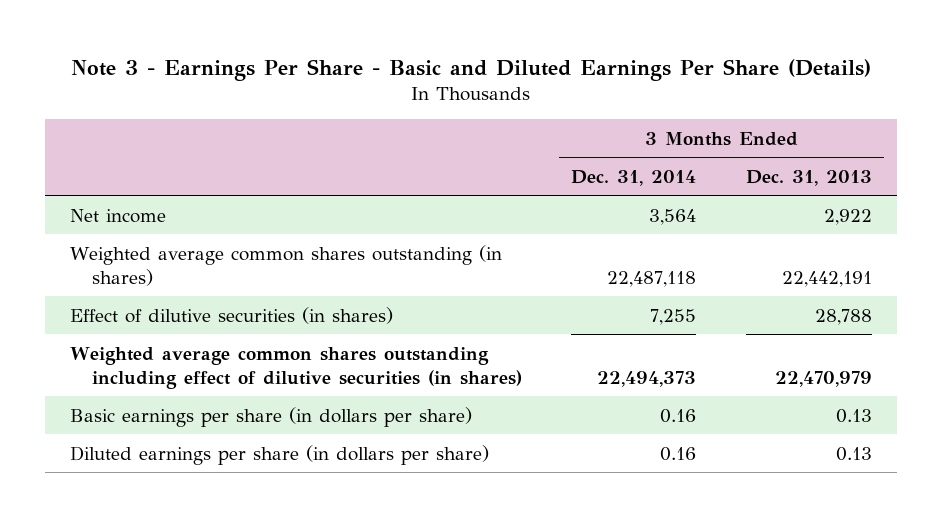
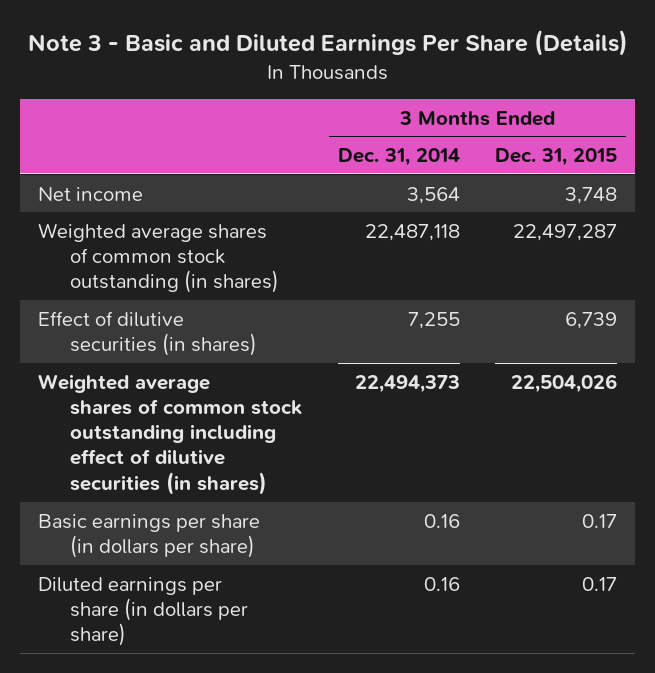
[71,58,872,81] Note 3 - Earnings Per Share - Basic and Diluted Earnings Per Share (Details) -> [27,30,628,57] Note 3 - Basic and Diluted Earnings Per Share (Details)
[745,169,872,186] Dec. 31, 2013 -> none
none -> [495,148,618,167] Dec. 31, 2015
[70,244,503,286] Weighted average common shares outstanding (in shares) -> [37,222,280,294] Weighted average shares of common stock outstanding (in shares)
[70,346,522,389] Weighted average common shares outstanding including effect of dilutive securities (in shares) -> [37,373,303,495] Weighted average shares of common stock outstanding including effect of dilutive securities (in shares)

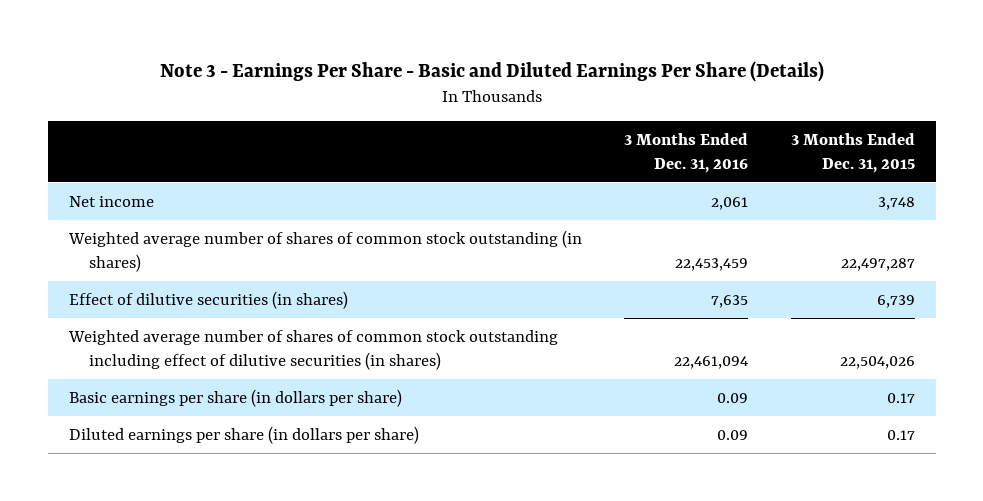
[27,30,628,57] Note 3 - Basic and Diluted Earnings Per Share (Details) -> [159,60,824,82] Note 3 - Earnings Per Share - Basic and Diluted Earnings Per Share (Details)
[337,148,460,167] Dec. 31, 2014 -> none
none -> [624,132,749,173] 3 Months Ended Dec. 31, 2016
[37,222,280,294] Weighted average shares of common stock outstanding (in shares) -> [67,230,582,272] Weighted average number of shares of common stock outstanding (in shares)
[37,373,303,495] Weighted average shares of common stock outstanding including effect of dilutive securities (in shares) -> [67,330,558,370] Weighted average number of shares of common stock outstanding including effect of dilutive securities (in shares)

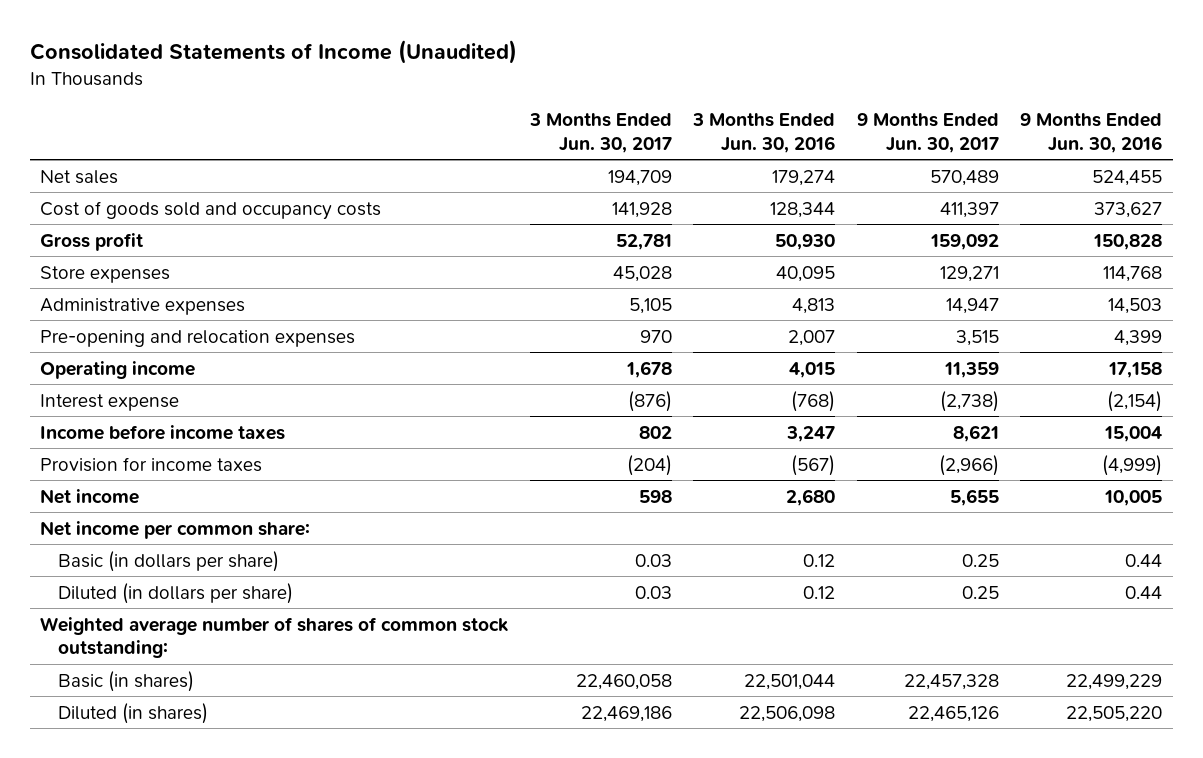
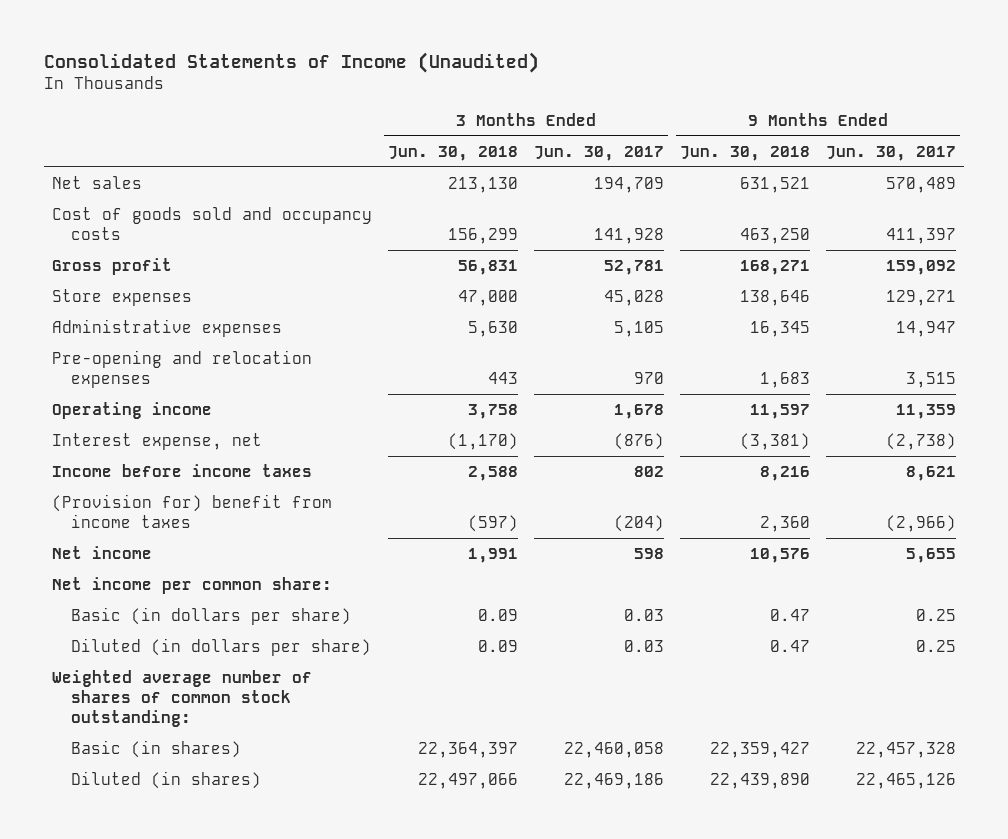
[692,112,836,153] 3 Months Ended Jun. 30, 2016 -> none
[1020,112,1163,153] 9 Months Ended Jun. 30, 2016 -> none
none -> [387,145,518,161] Jun. 30, 2018
none -> [679,145,810,161] Jun. 30, 2018
[40,393,180,411] Interest expense -> [51,432,262,450] Interest expense, net
[40,456,263,472] Provision for income taxes -> [51,493,332,528] (Provision for) benefit from income taxes

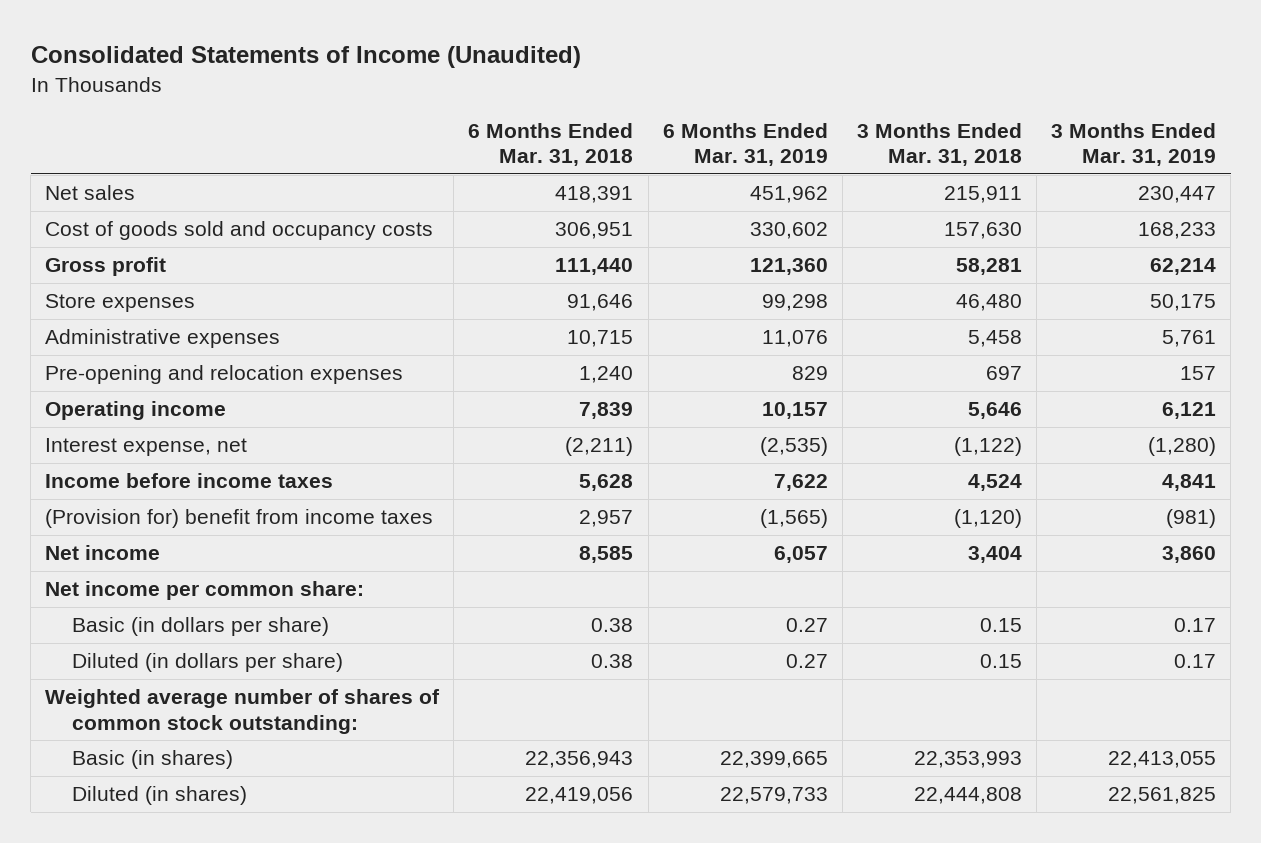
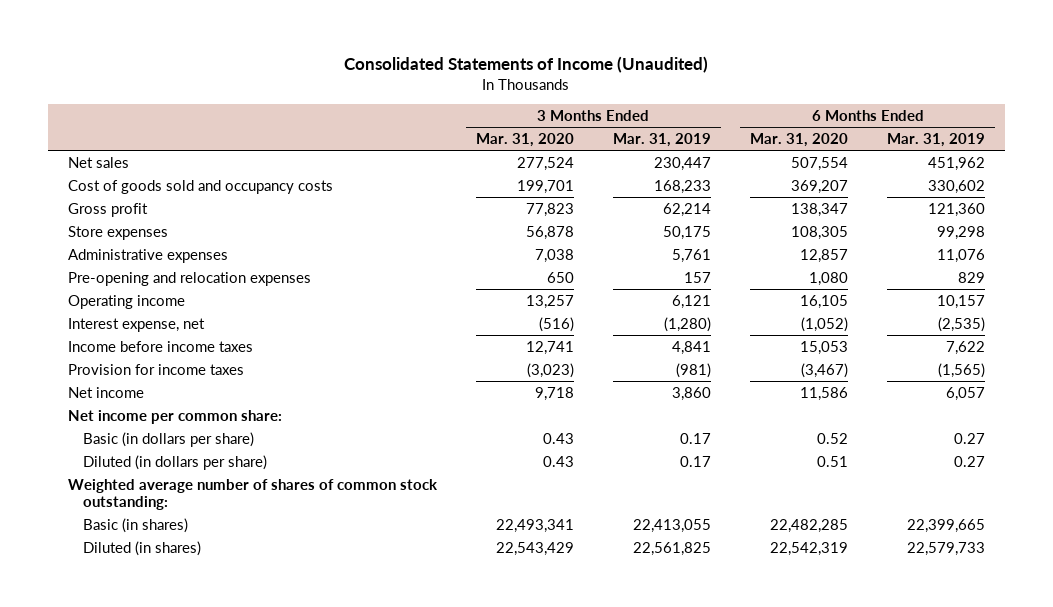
[468,122,634,167] 6 Months Ended Mar. 31, 2018 -> none
[856,122,1022,167] 3 Months Ended Mar. 31, 2018 -> none
none -> [475,132,574,147] Mar. 31, 2020
none -> [750,132,849,147] Mar. 31, 2020
[45,509,434,529] (Provision for) benefit from income taxes -> [67,363,244,375] Provision for income taxes

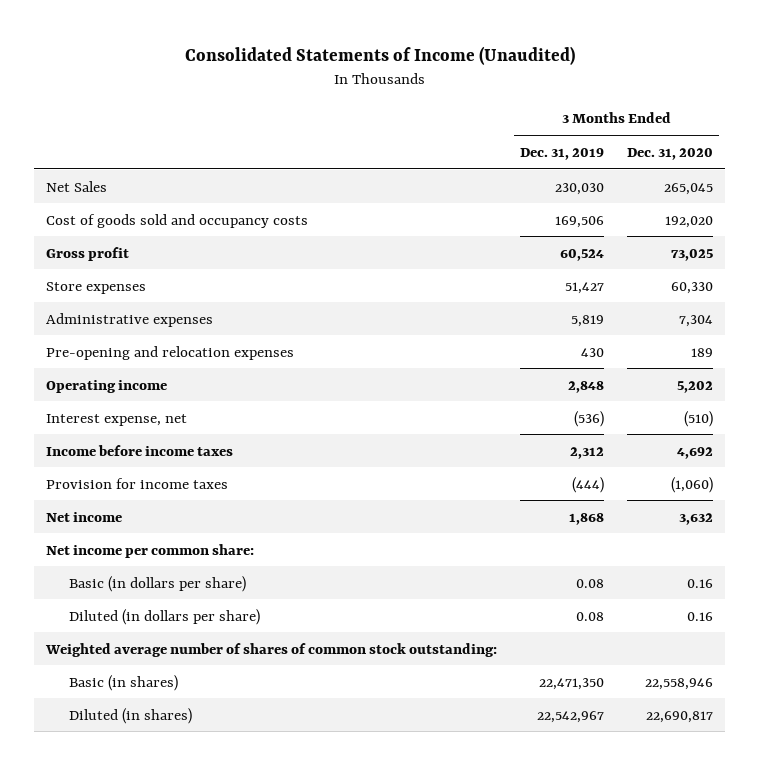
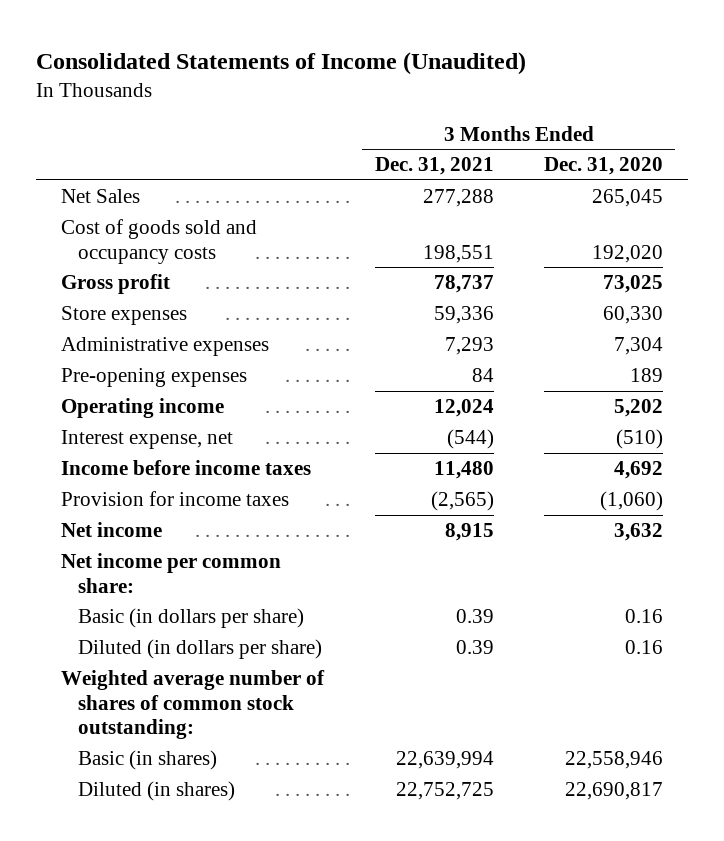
[520,147,605,160] Dec. 31, 2019 -> none
none -> [374,157,494,176] Dec. 31, 2021
[46,345,295,360] Pre-opening and relocation expenses -> [61,368,248,388] Pre-opening expenses

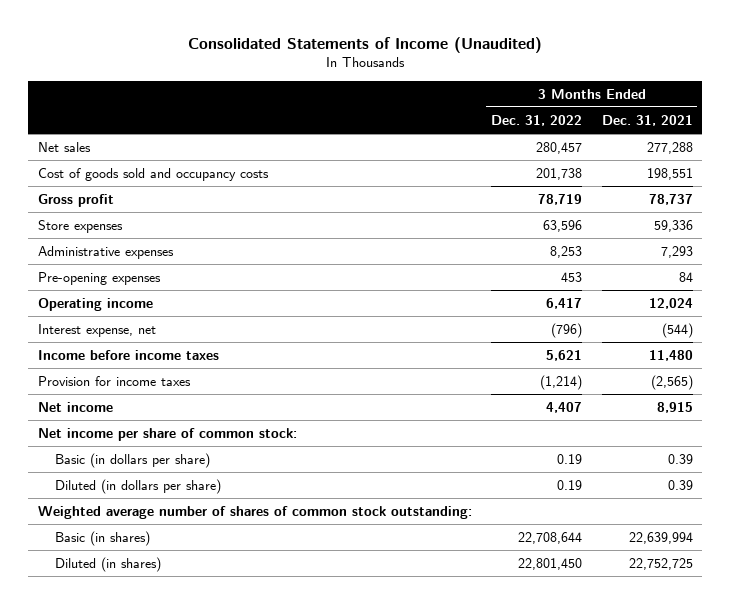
[543,157,663,176] Dec. 31, 2020 -> none
none -> [491,114,583,126] Dec. 31, 2022
[61,189,141,204] Net Sales -> [37,141,91,152] Net sales
[61,553,282,593] Net income per common share: -> [37,427,297,441] Net income per share of common stock:

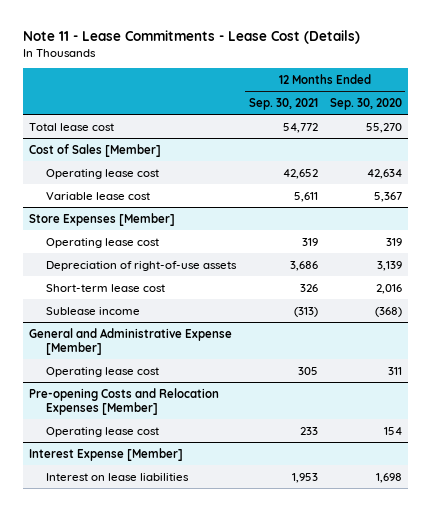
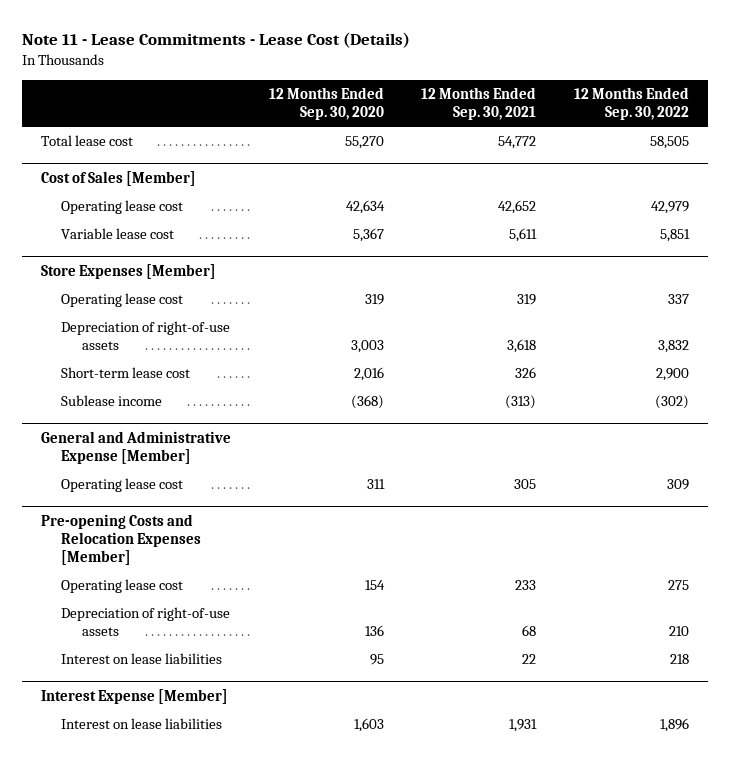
none -> [573,87,689,120] 12 Months Ended Sep. 30, 2022
[289,260,318,271] 3,686 -> [507,338,537,353] 3,618
[376,260,402,271] 3,139 -> [350,339,384,353] 3,003
none -> [61,607,231,636] Depreciation of right-of-use assets
none -> [61,653,223,665] Interest on lease liabilities
[291,472,318,483] 1,953 -> [509,719,538,733] 1,931
[375,472,402,483] 1,698 -> [353,718,384,733] 1,603

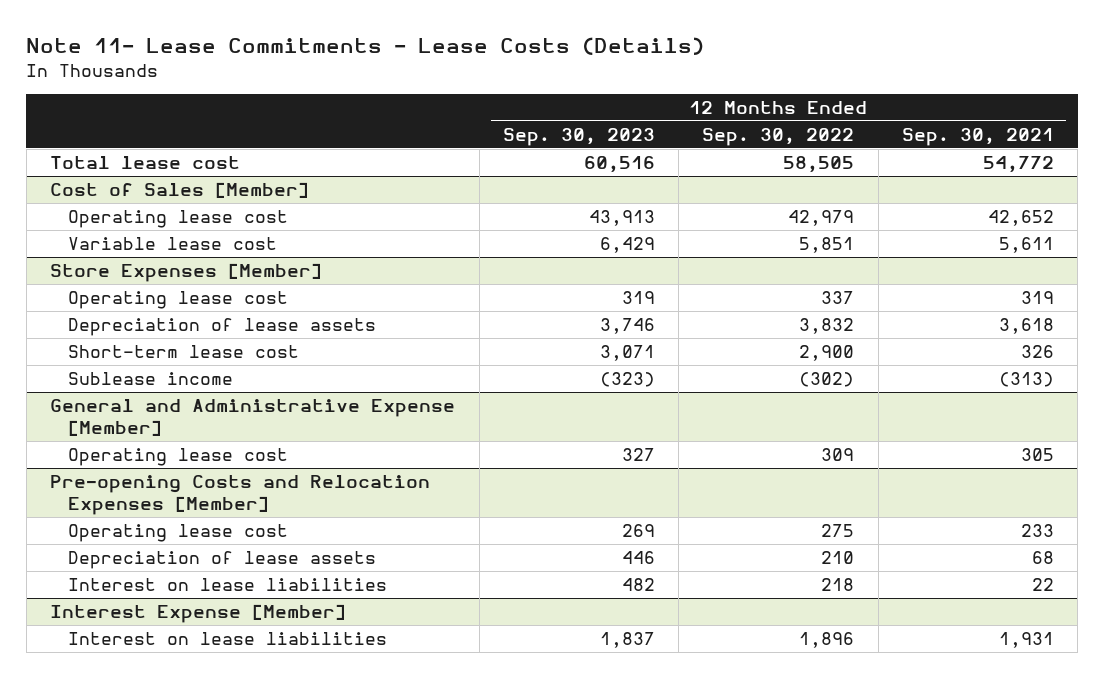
[22,32,411,49] Note 11 - Lease Commitments - Lease Cost (Details) -> [26,37,705,56] Note 11- Lease Commitments - Lease Costs (Details)
[268,87,384,120] 12 Months Ended Sep. 30, 2020 -> none
none -> [502,127,655,146] Sep. 30, 2023
[61,321,231,350] Depreciation of right-of-use assets -> [67,318,376,337] Depreciation of lease assets
[61,607,231,636] Depreciation of right-of-use assets -> [67,551,376,570] Depreciation of lease assets

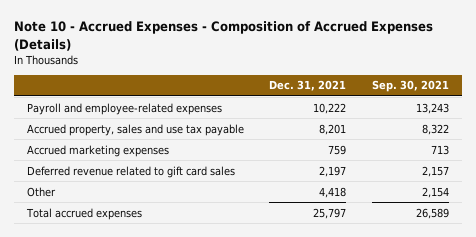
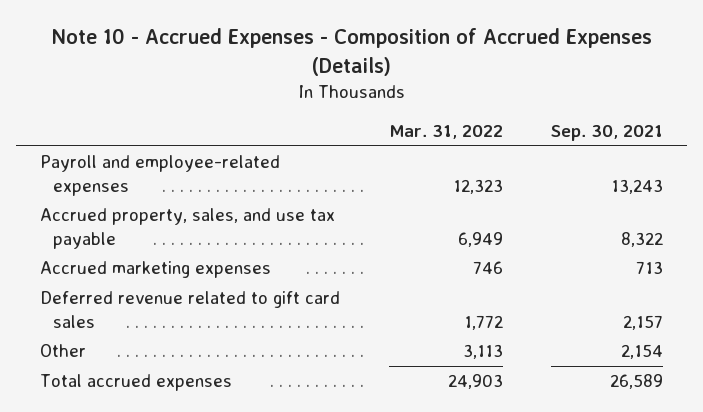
[269,80,347,92] Dec. 31, 2021 -> none
none -> [388,125,503,140] Mar. 31, 2022
[26,123,244,136] Accrued property, sales and use tax payable -> [40,208,336,249] Accrued property, sales, and use tax payable

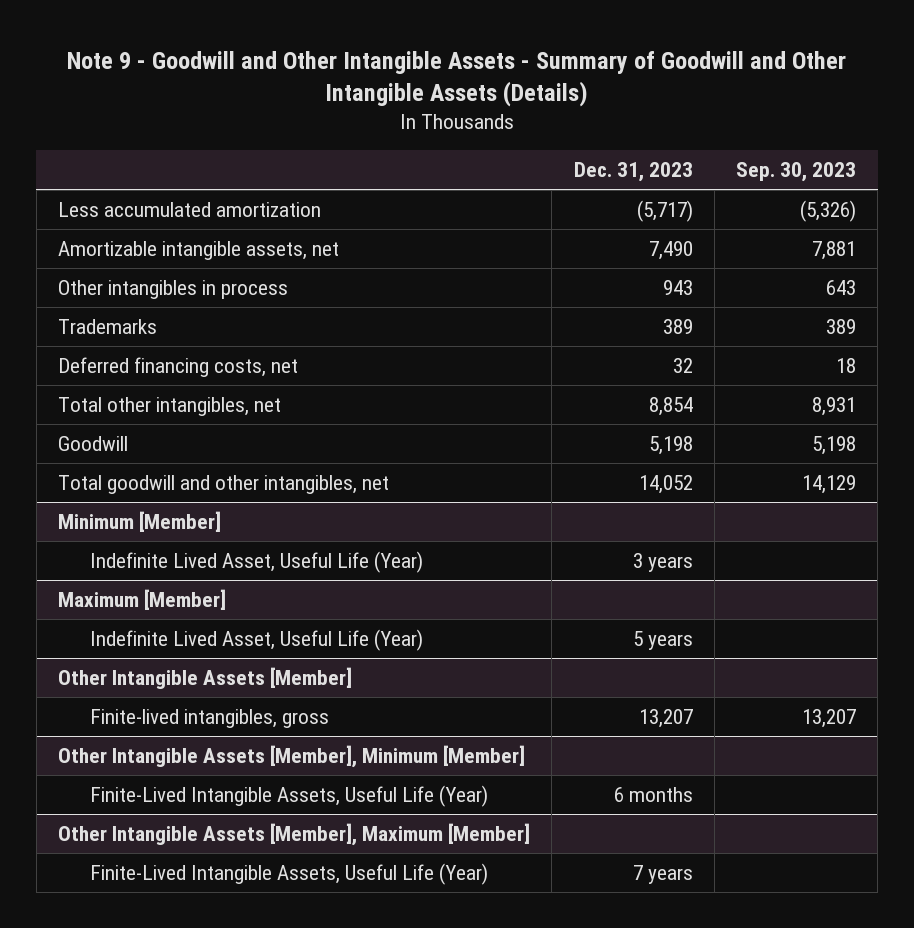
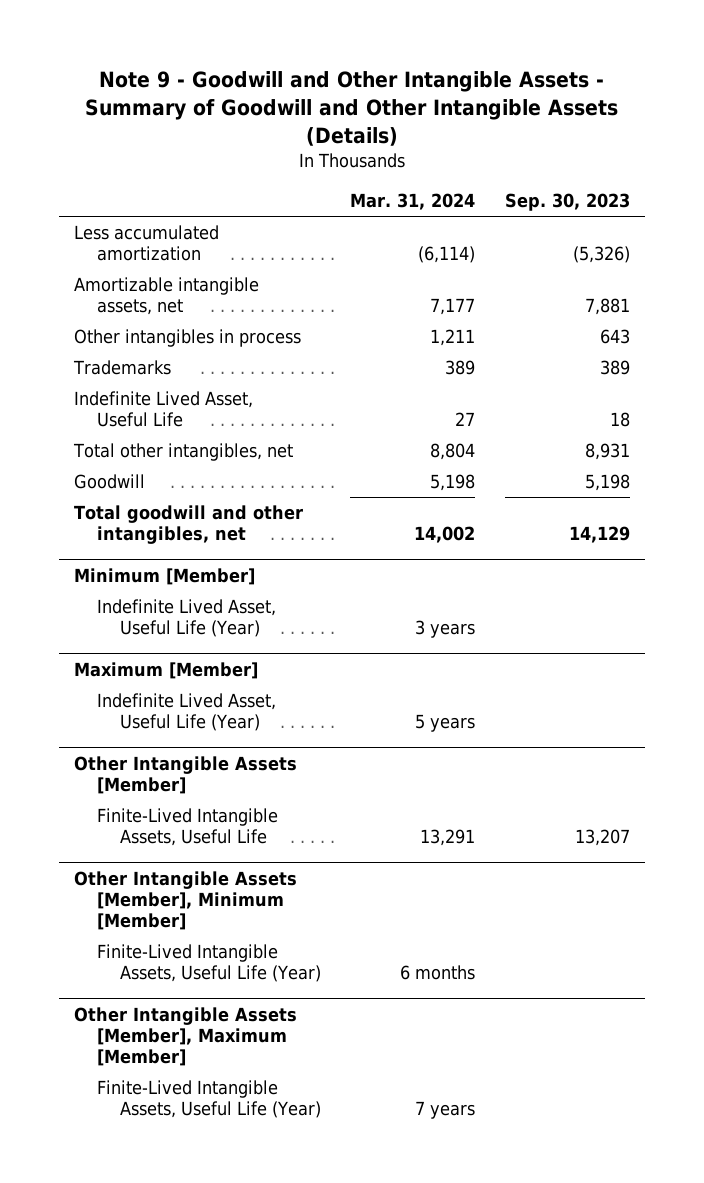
[573,161,693,182] Dec. 31, 2023 -> none
none -> [350,193,476,211] Mar. 31, 2024
[58,357,299,378] Deferred financing costs, net -> [73,391,253,428] Indefinite Lived Asset, Useful Life
[90,709,330,729] Finite-lived intangibles, gross -> [96,808,278,847] Finite-Lived Intangible Assets, Useful Life

